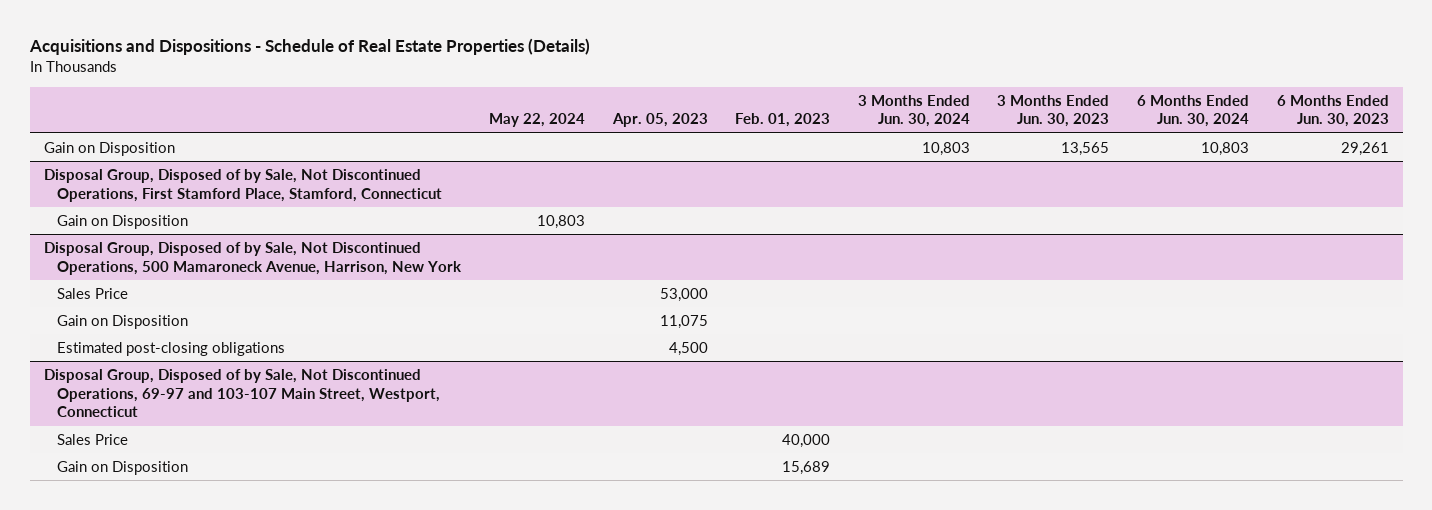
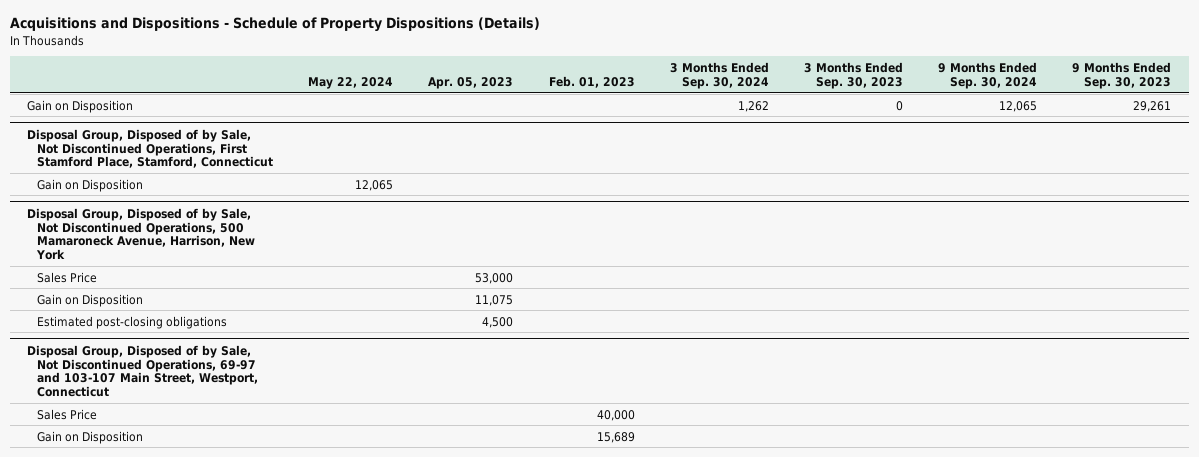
[28,38,590,56] Acquisitions and Dispositions - Schedule of Real Estate Properties (Details) -> [9,17,540,33] Acquisitions and Dispositions - Schedule of Property Dispositions (Details)
[857,94,970,128] 3 Months Ended Jun. 30, 2024 -> none
[997,94,1110,128] 3 Months Ended Jun. 30, 2023 -> none
[1137,94,1250,128] 6 Months Ended Jun. 30, 2024 -> none
[1276,94,1389,128] 6 Months Ended Jun. 30, 2023 -> none
none -> [669,62,769,90] 3 Months Ended Sep. 30, 2024
none -> [803,62,903,90] 3 Months Ended Sep. 30, 2023
none -> [938,62,1038,90] 9 Months Ended Sep. 30, 2024
none -> [1072,62,1172,90] 9 Months Ended Sep. 30, 2023
[536,214,585,229] 10,803 -> [355,179,394,191] 12,065

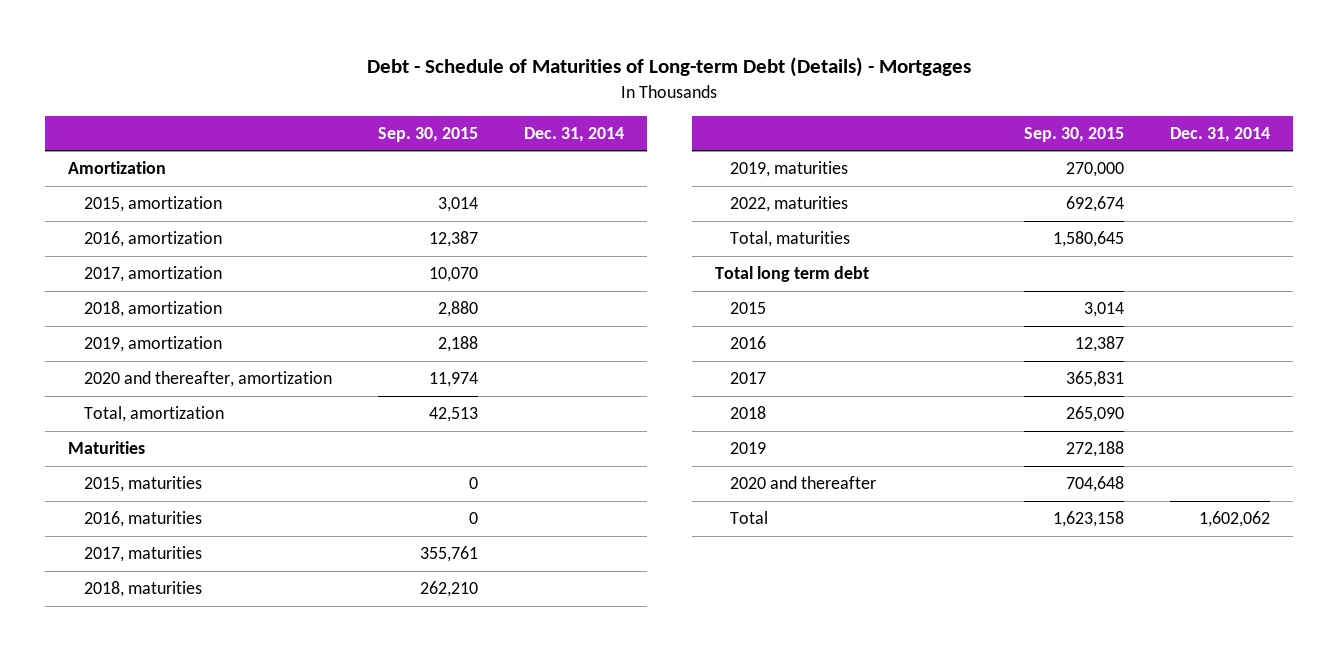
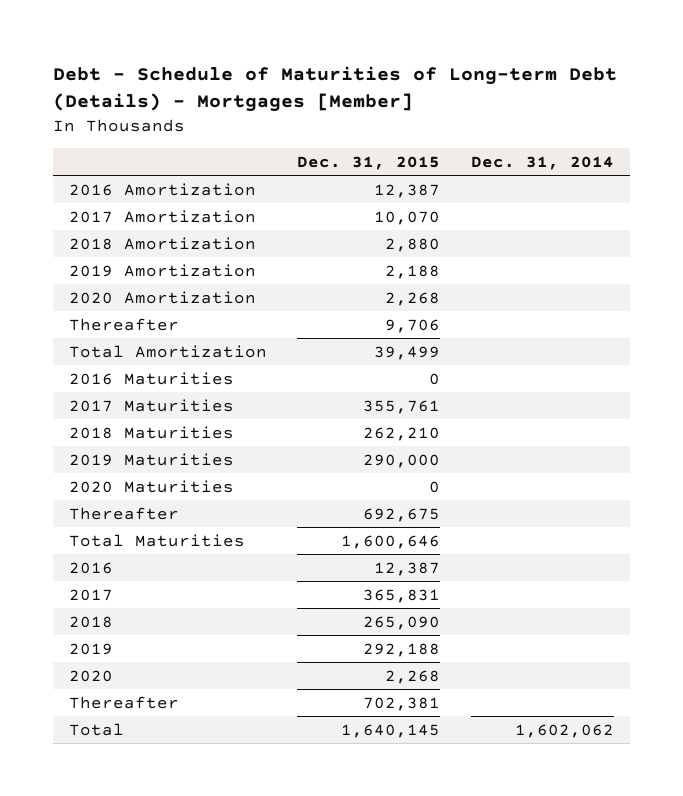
[367,57,972,78] Debt - Schedule of Maturities of Long-term Debt (Details) - Mortgages -> [53,66,618,113] Debt - Schedule of Maturities of Long-term Debt (Details) - Mortgages [Member]
[377,126,478,142] Sep. 30, 2015 -> none
none -> [297,155,441,170] Dec. 31, 2015
[68,161,167,175] Amortization -> none
[68,441,146,455] Maturities -> none
[714,266,869,283] Total long term debt -> none
[730,302,767,315] 2015 -> none
[83,196,222,213] 2015, amortization -> [68,182,256,196] 2016 Amortization
[83,231,222,248] 2016, amortization -> [68,209,256,223] 2017 Amortization
[83,266,222,283] 2017, amortization -> [68,236,256,250] 2018 Amortization
[83,301,222,318] 2018, amortization -> [68,263,256,277] 2019 Amortization
[83,336,222,353] 2019, amortization -> [68,290,256,304] 2020 Amortization
[83,371,332,388] 2020 and thereafter, amortization -> [68,317,179,331] Thereafter
[83,406,224,423] Total, amortization -> [68,344,267,358] Total Amortization
[83,476,202,493] 2015, maturities -> [68,371,234,385] 2016 Maturities
[83,511,202,528] 2016, maturities -> [68,398,234,412] 2017 Maturities
[83,546,202,563] 2017, maturities -> [68,425,234,439] 2018 Maturities
[83,581,202,598] 2018, maturities -> [68,452,234,466] 2019 Maturities
[730,161,849,178] 2019, maturities -> [68,479,234,493] 2020 Maturities
[730,196,849,213] 2022, maturities -> [68,506,179,520] Thereafter
[730,231,851,248] Total, maturities -> [68,533,245,547] Total Maturities
none -> [68,669,113,682] 2020
[730,476,877,490] 2020 and thereafter -> [68,695,179,709] Thereafter

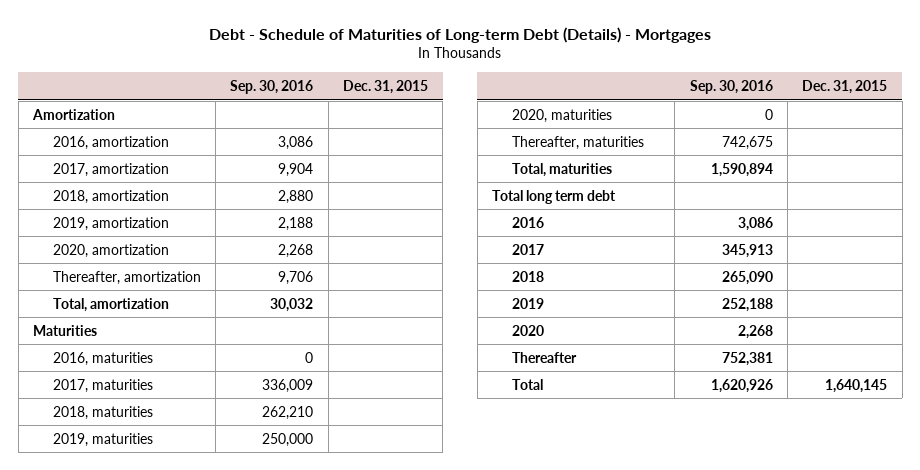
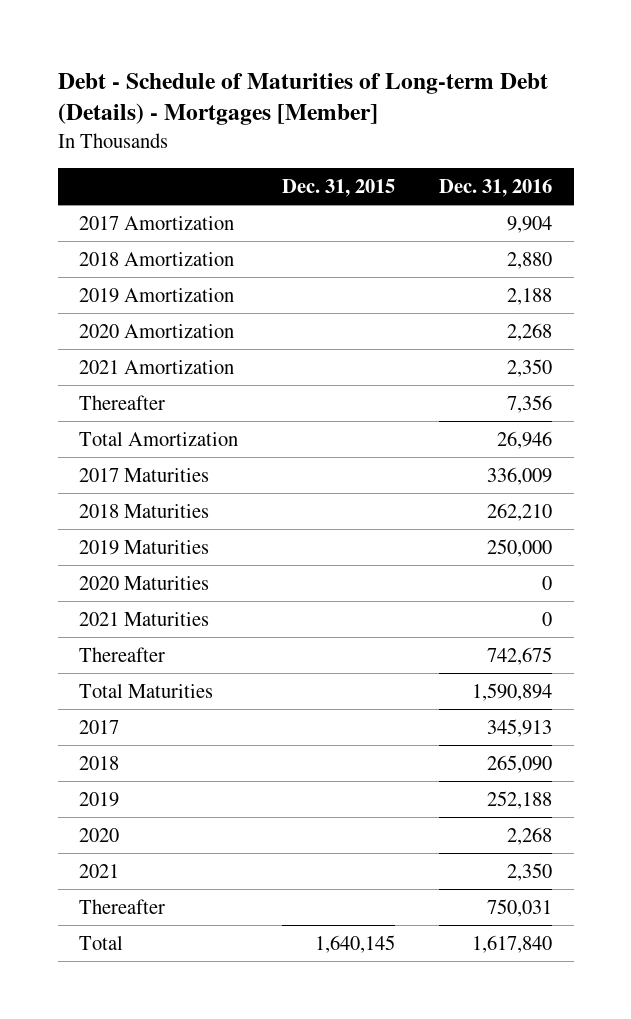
[209,26,712,43] Debt - Schedule of Maturities of Long-term Debt (Details) - Mortgages -> [57,72,548,126] Debt - Schedule of Maturities of Long-term Debt (Details) - Mortgages [Member]
[230,79,314,94] Sep. 30, 2016 -> none
none -> [439,178,553,197] Dec. 31, 2016
[32,108,116,120] Amortization -> none
[33,324,98,336] Maturities -> none
[492,189,617,204] Total long term debt -> none
[512,216,545,228] 2016 -> none
[52,135,169,150] 2016, amortization -> [79,215,235,230] 2017 Amortization
[52,162,169,177] 2017, amortization -> [79,251,235,266] 2018 Amortization
[52,189,169,204] 2018, amortization -> [79,287,235,303] 2019 Amortization
[52,216,169,231] 2019, amortization -> [79,323,235,338] 2020 Amortization
[52,243,169,258] 2020, amortization -> [79,359,235,374] 2021 Amortization
[52,270,201,285] Thereafter, amortization -> [79,394,166,410] Thereafter
[52,297,169,312] Total, amortization -> [79,431,239,446] Total Amortization
[52,351,153,366] 2016, maturities -> [79,467,210,482] 2017 Maturities
[52,378,153,393] 2017, maturities -> [79,503,210,518] 2018 Maturities
[52,405,153,420] 2018, maturities -> [79,539,210,555] 2019 Maturities
[52,432,153,447] 2019, maturities -> [79,575,210,590] 2020 Maturities
[512,108,613,123] 2020, maturities -> [79,611,210,626] 2021 Maturities
[512,135,645,150] Thereafter, maturities -> [79,646,166,662] Thereafter
[512,162,613,177] Total, maturities -> [79,683,214,698] Total Maturities
none -> [79,863,120,878] 2021

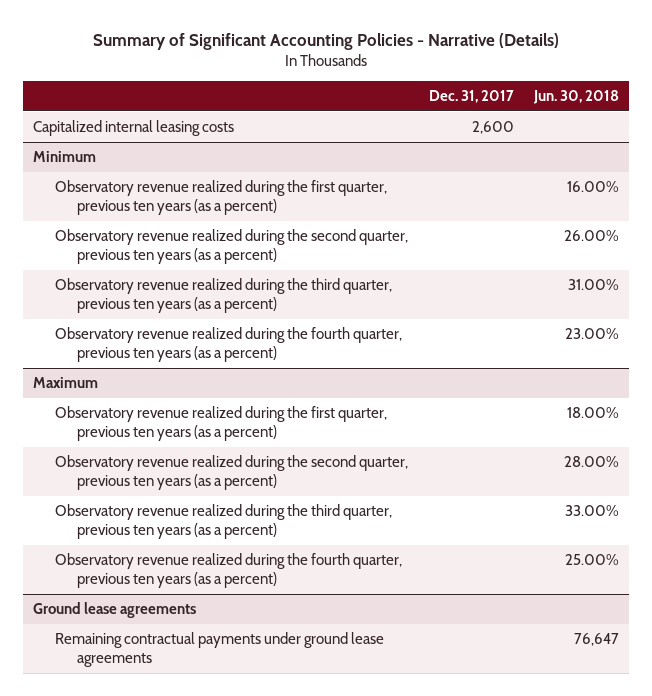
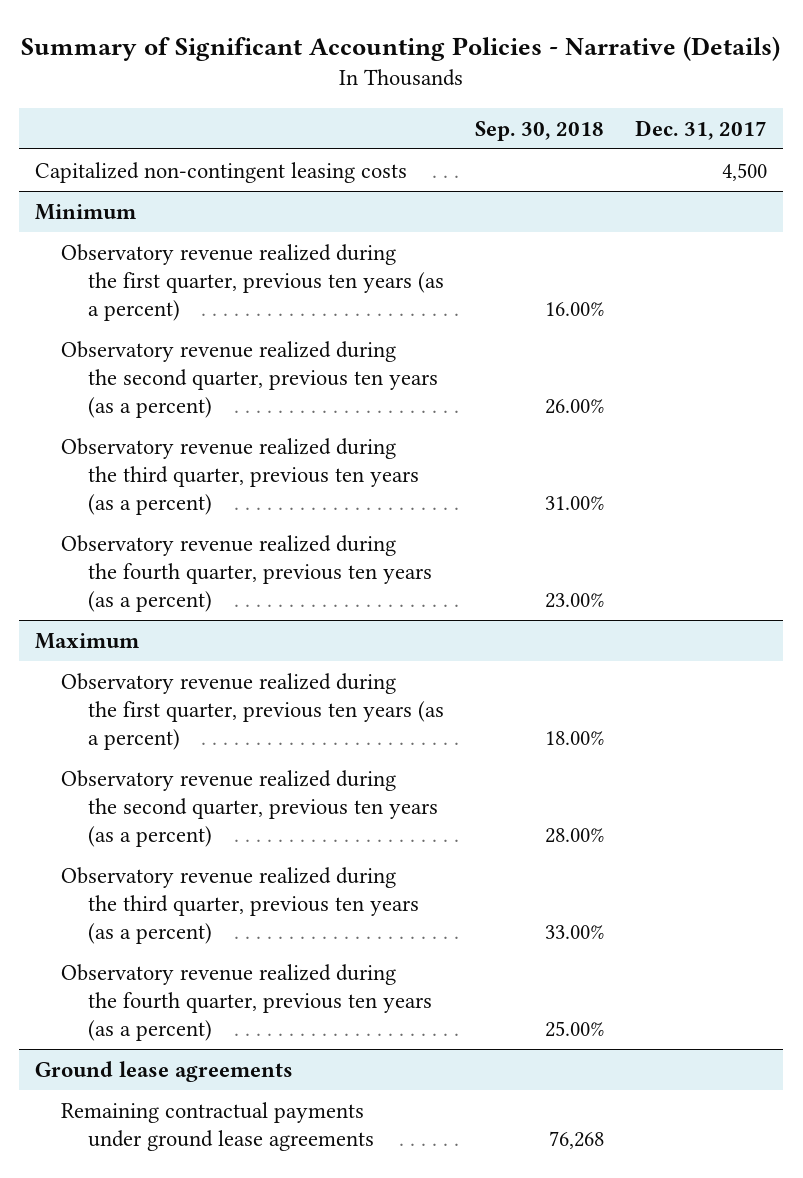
[533,90,620,105] Jun. 30, 2018 -> none
none -> [475,120,605,141] Sep. 30, 2018
[33,120,235,137] Capitalized internal leasing costs -> [35,161,408,183] Capitalized non-contingent leasing costs
[471,121,514,135] 2,600 -> [722,162,768,181] 4,500

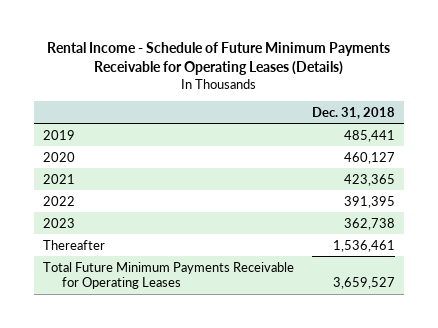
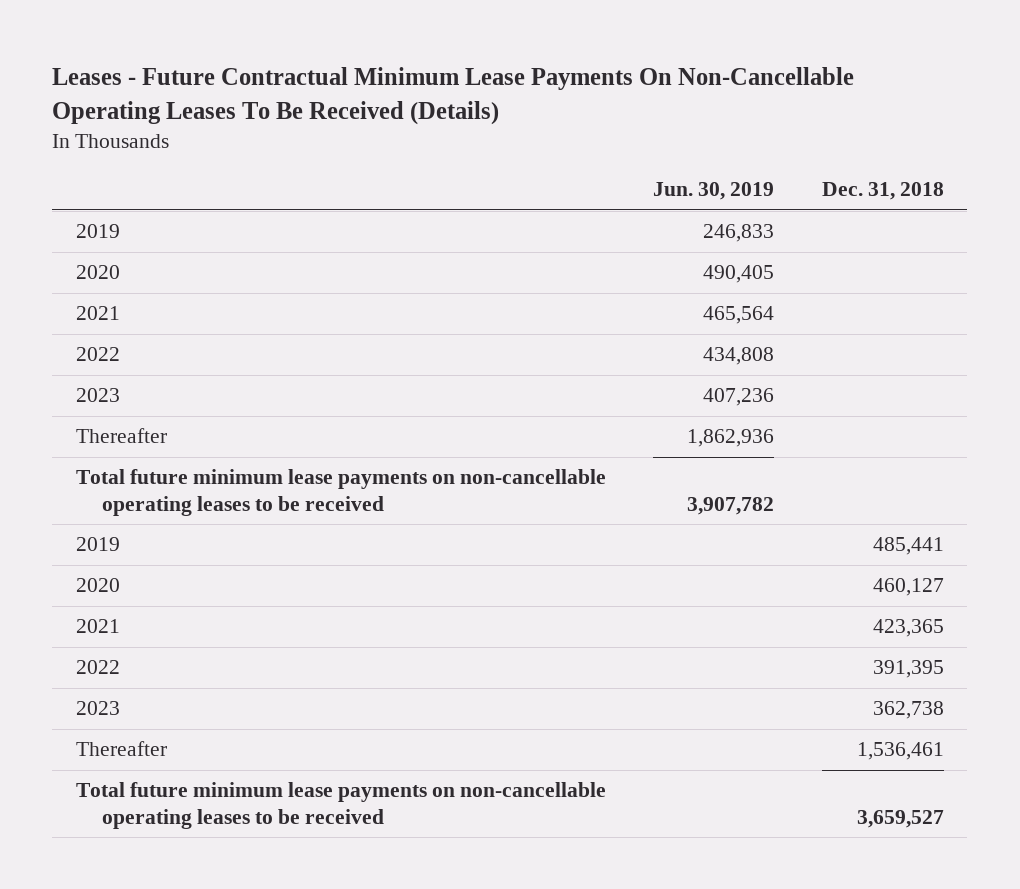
[46,41,390,75] Rental Income - Schedule of Future Minimum Payments Receivable for Operating Leases (Details) -> [52,67,855,125] Leases - Future Contractual Minimum Lease Payments On Non-Cancellable Operating Leases To Be Received (Details)
none -> [653,182,775,201] Jun. 30, 2019
none -> [75,224,120,239] 2019
none -> [75,265,120,280] 2020
none -> [75,306,120,321] 2021
none -> [75,347,120,362] 2022
none -> [75,388,120,403] 2023
none -> [75,428,167,444] Thereafter
none -> [75,469,606,516] Total future minimum lease payments on non-cancellable operating leases to be received
[42,261,294,289] Total Future Minimum Payments Receivable for Operating Leases -> [75,782,606,829] Total future minimum lease payments on non-cancellable operating leases to be received

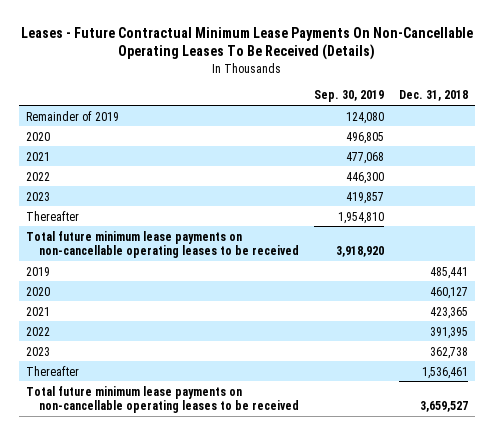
[653,182,775,201] Jun. 30, 2019 -> none
none -> [313,90,384,103] Sep. 30, 2019
[75,224,120,239] 2019 -> [26,110,120,121] Remainder of 2019

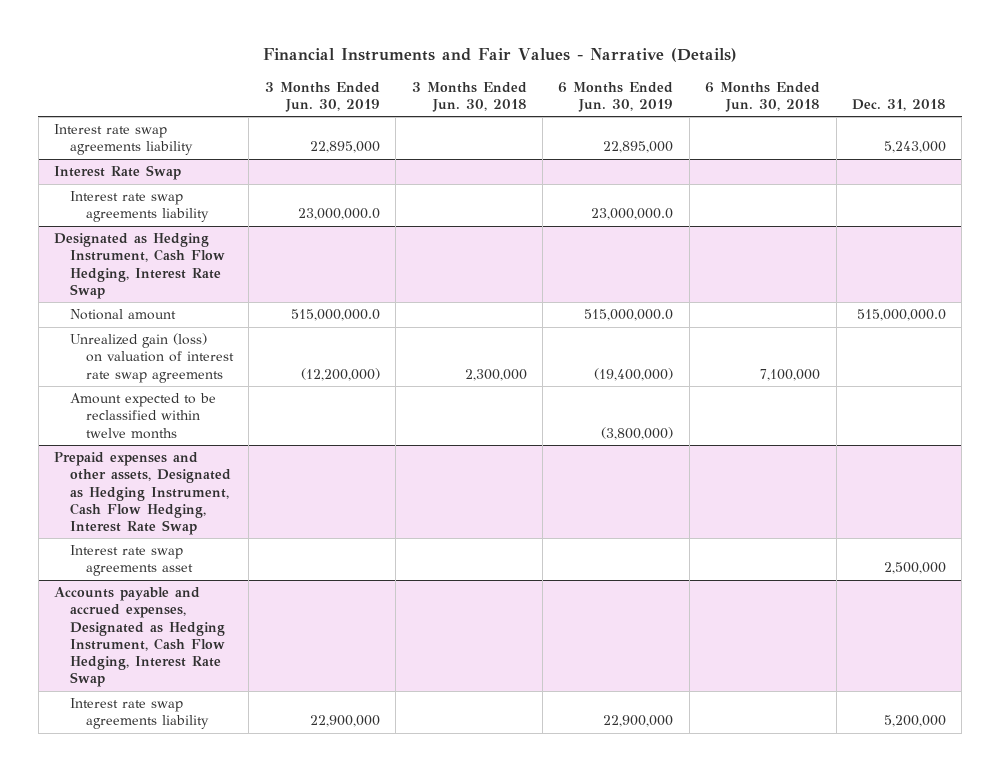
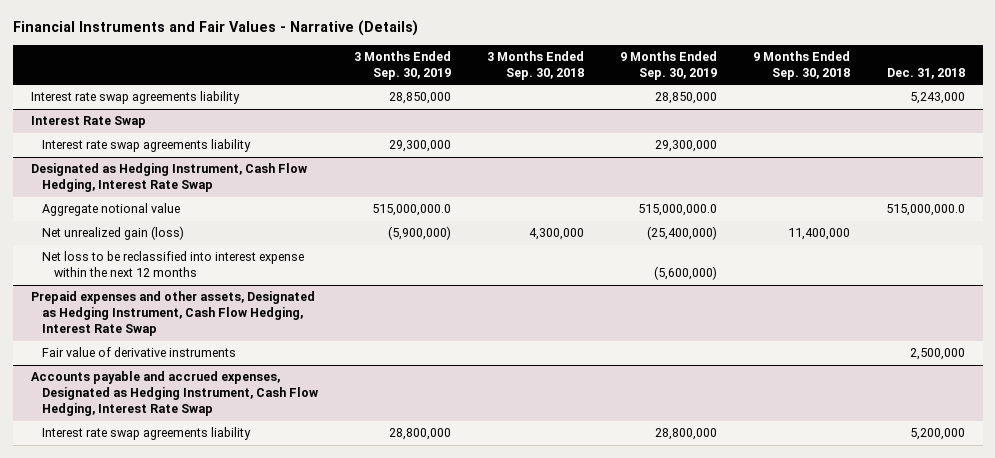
[264,81,380,112] 3 Months Ended Jun. 30, 2019 -> none
[411,81,527,112] 3 Months Ended Jun. 30, 2018 -> none
[558,81,674,112] 6 Months Ended Jun. 30, 2019 -> none
[705,81,821,112] 6 Months Ended Jun. 30, 2018 -> none
none -> [354,50,452,80] 3 Months Ended Sep. 30, 2019
none -> [487,50,585,80] 3 Months Ended Sep. 30, 2018
none -> [619,50,717,80] 9 Months Ended Sep. 30, 2019
none -> [752,50,850,80] 9 Months Ended Sep. 30, 2018
[70,333,235,383] Unrealized gain (loss) on valuation of interest rate swap agreements -> none
[70,309,177,321] Notional amount -> [42,203,181,217] Aggregate notional value
none -> [42,226,185,241] Net unrealized gain (loss)
[70,393,217,439] Amount expected to be reclassified within twelve months -> [42,251,305,278] Net loss to be reclassified into interest expense within the next 12 months
[70,545,194,577] Interest rate swap agreements asset -> [42,347,237,358] Fair value of derivative instruments

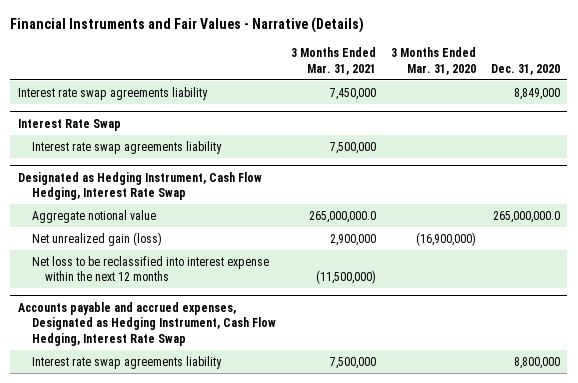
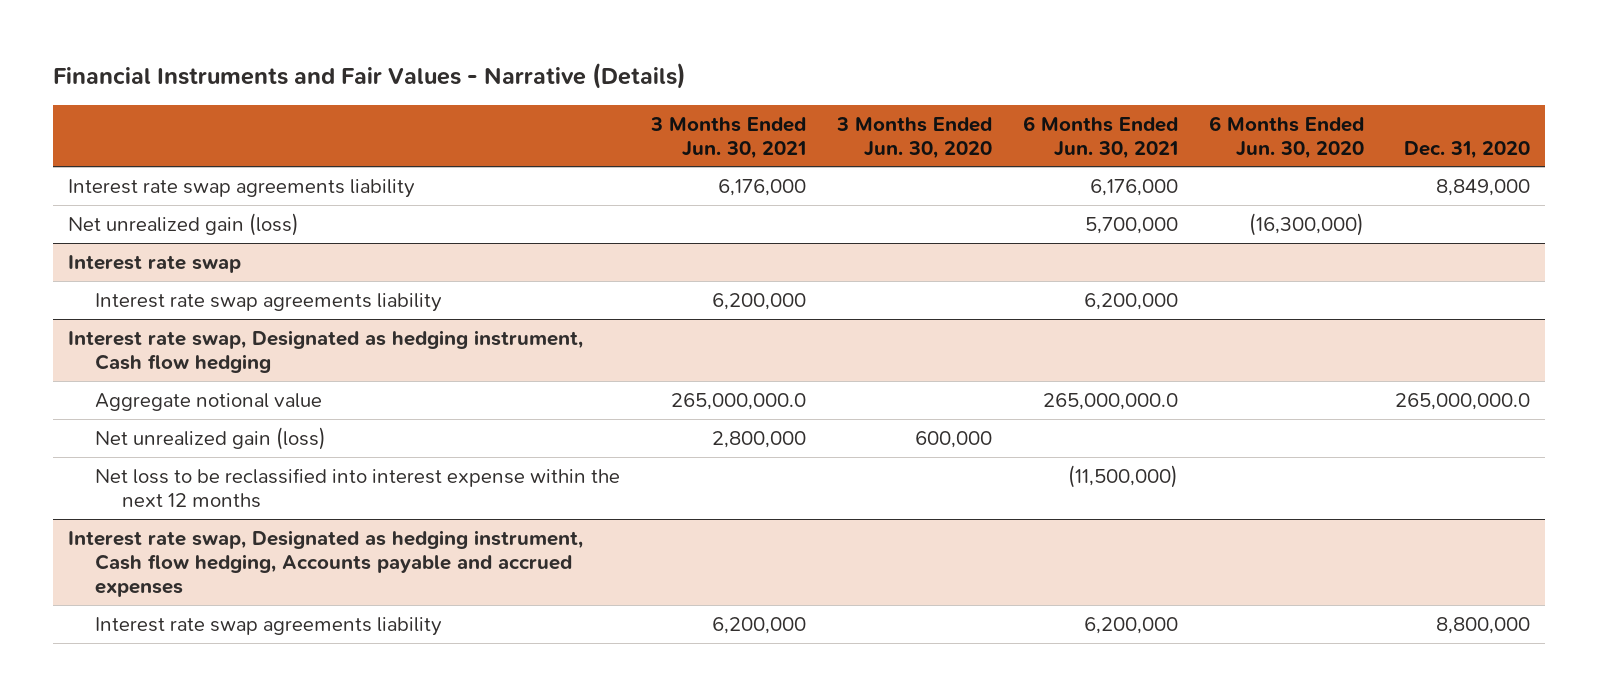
[290,47,376,75] 3 Months Ended Mar. 31, 2021 -> none
[390,47,476,75] 3 Months Ended Mar. 31, 2020 -> none
none -> [649,116,806,159] 3 Months Ended Jun. 30, 2021
none -> [835,116,992,159] 3 Months Ended Jun. 30, 2020
none -> [1022,115,1178,159] 6 Months Ended Jun. 30, 2021
none -> [1208,115,1364,159] 6 Months Ended Jun. 30, 2020
none -> [68,212,300,236] Net unrealized gain (loss)
[17,118,121,131] Interest Rate Swap -> [68,254,242,273] Interest rate swap
[17,171,262,201] Designated as Hedging Instrument, Cash Flow Hedging, Interest Rate Swap -> [68,329,584,373] Interest rate swap, Designated as hedging instrument, Cash flow hedging
[17,301,276,346] Accounts payable and accrued expenses, Designated as Hedging Instrument, Cash Flow Hedging, Interest Rate Swap -> [68,529,584,597] Interest rate swap, Designated as hedging instrument, Cash flow hedging, Accounts payable and accrued expenses

